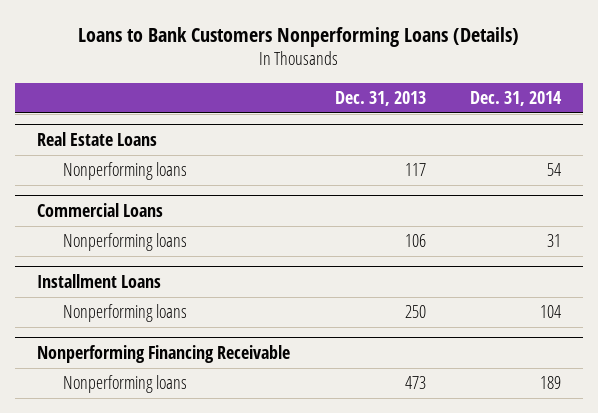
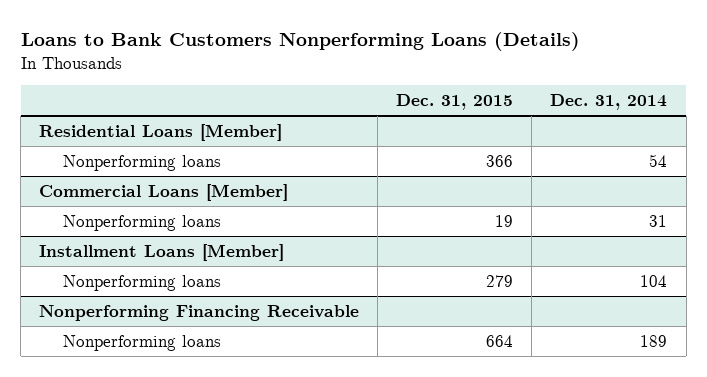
[334,90,426,106] Dec. 31, 2013 -> none
none -> [396,94,514,111] Dec. 31, 2015
[37,132,158,147] Real Estate Loans -> [39,123,283,141] Residential Loans [Member]
[37,203,164,218] Commercial Loans -> [39,183,289,201] Commercial Loans [Member]
[37,274,162,289] Installment Loans -> [39,243,285,261] Installment Loans [Member]

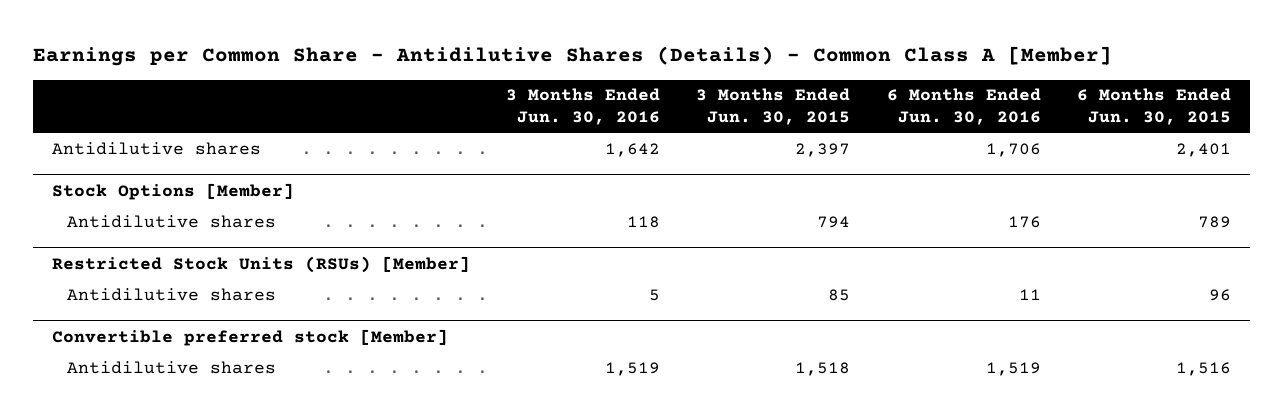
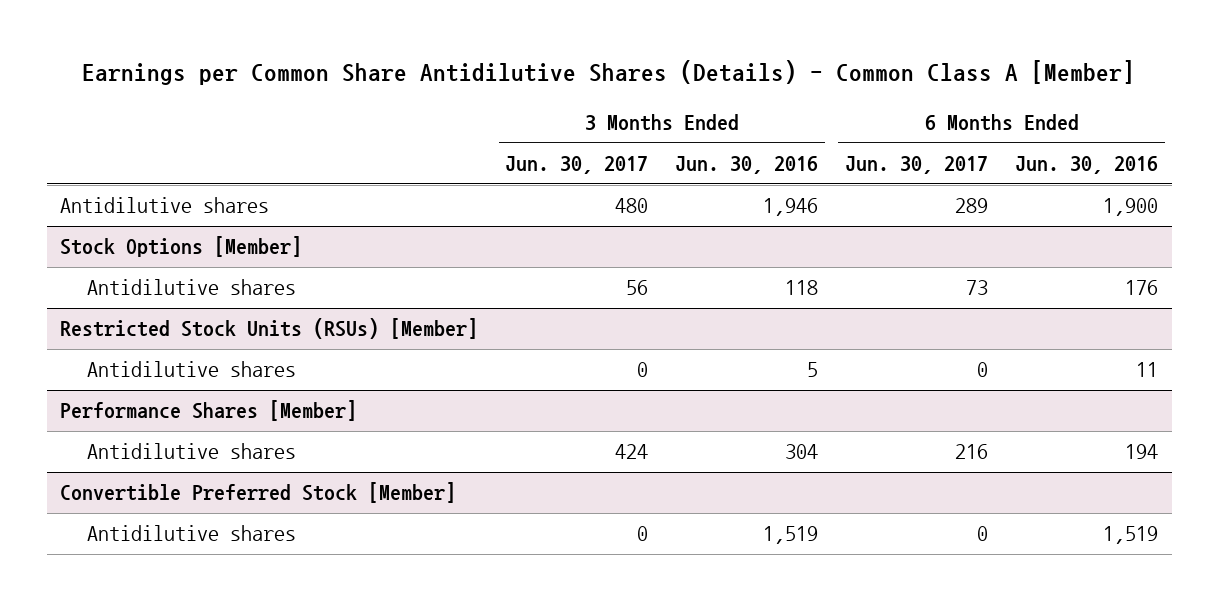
[33,46,1113,67] Earnings per Common Share - Antidilutive Shares (Details) - Common Class A [Member] -> [82,60,1136,86] Earnings per Common Share Antidilutive Shares (Details) - Common Class A [Member]
[696,88,851,126] 3 Months Ended Jun. 30, 2015 -> none
[1077,88,1232,126] 6 Months Ended Jun. 30, 2015 -> none
none -> [505,156,649,175] Jun. 30, 2017
none -> [845,156,989,175] Jun. 30, 2017
[604,142,660,157] 1,642 -> [763,198,819,217] 1,946
[985,142,1041,157] 1,706 -> [1103,198,1159,217] 1,900
[51,328,448,346] Convertible preferred stock [Member] -> [60,400,358,422] Performance Shares [Member]
none -> [86,443,296,460] Antidilutive shares
none -> [60,482,457,504] Convertible Preferred Stock [Member]

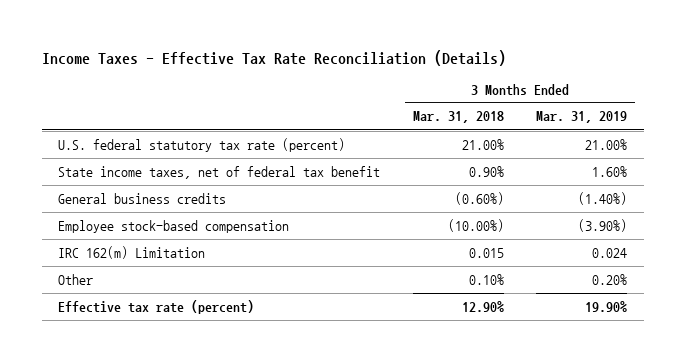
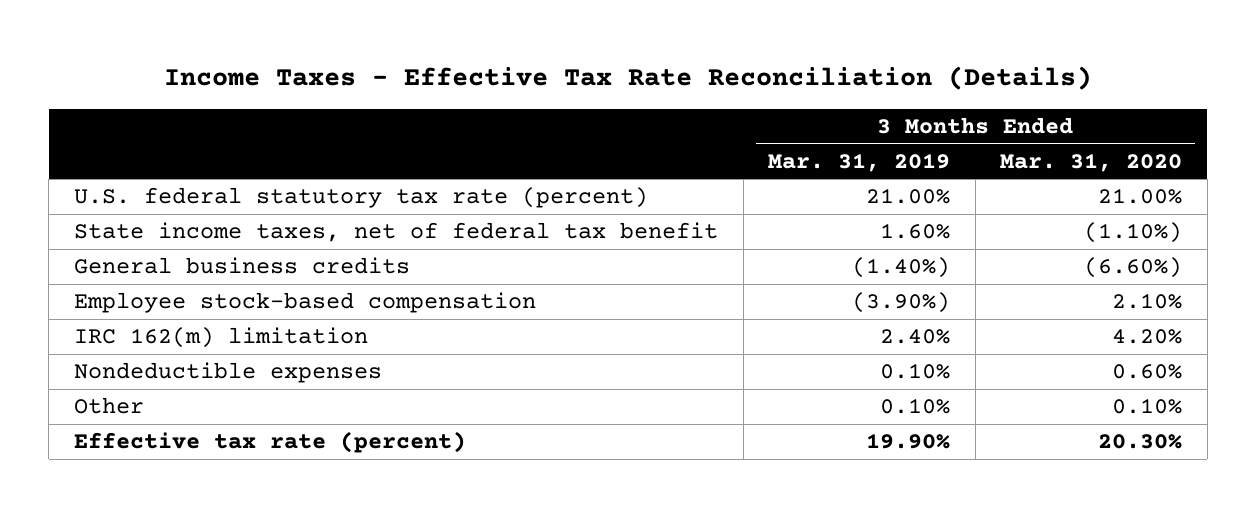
[412,111,504,124] Mar. 31, 2018 -> none
none -> [1000,152,1183,172] Mar. 31, 2020
[58,245,206,259] IRC 162(m) Limitation -> [74,327,369,349] IRC 162(m) limitation
[592,247,628,258] 0.024 -> [880,329,951,345] 2.40%
none -> [74,362,383,384] Nondeductible expenses
[592,273,628,285] 0.20% -> [880,398,951,415] 0.10%

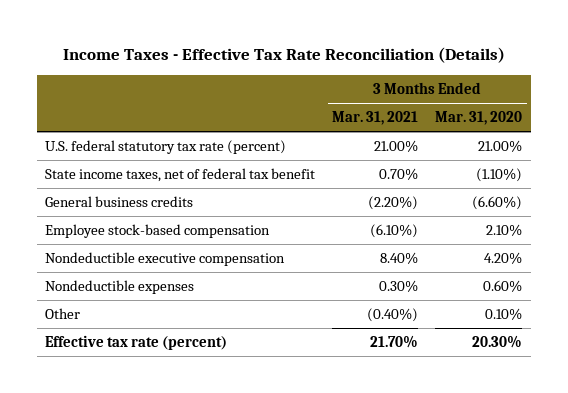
[768,152,951,172] Mar. 31, 2019 -> none
none -> [332,111,419,126] Mar. 31, 2021
[74,327,369,349] IRC 162(m) limitation -> none
none -> [45,252,286,267] Nondeductible executive compensation

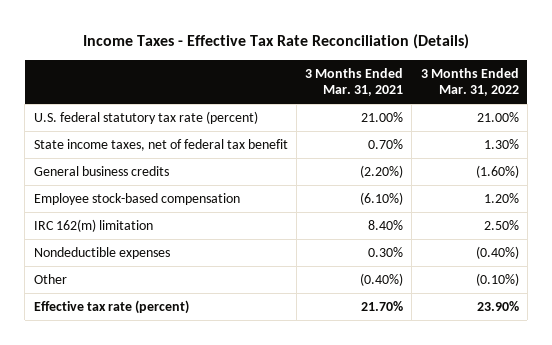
[435,111,523,126] Mar. 31, 2020 -> none
none -> [420,68,519,97] 3 Months Ended Mar. 31, 2022
[45,252,286,267] Nondeductible executive compensation -> [33,218,153,232] IRC 162(m) limitation

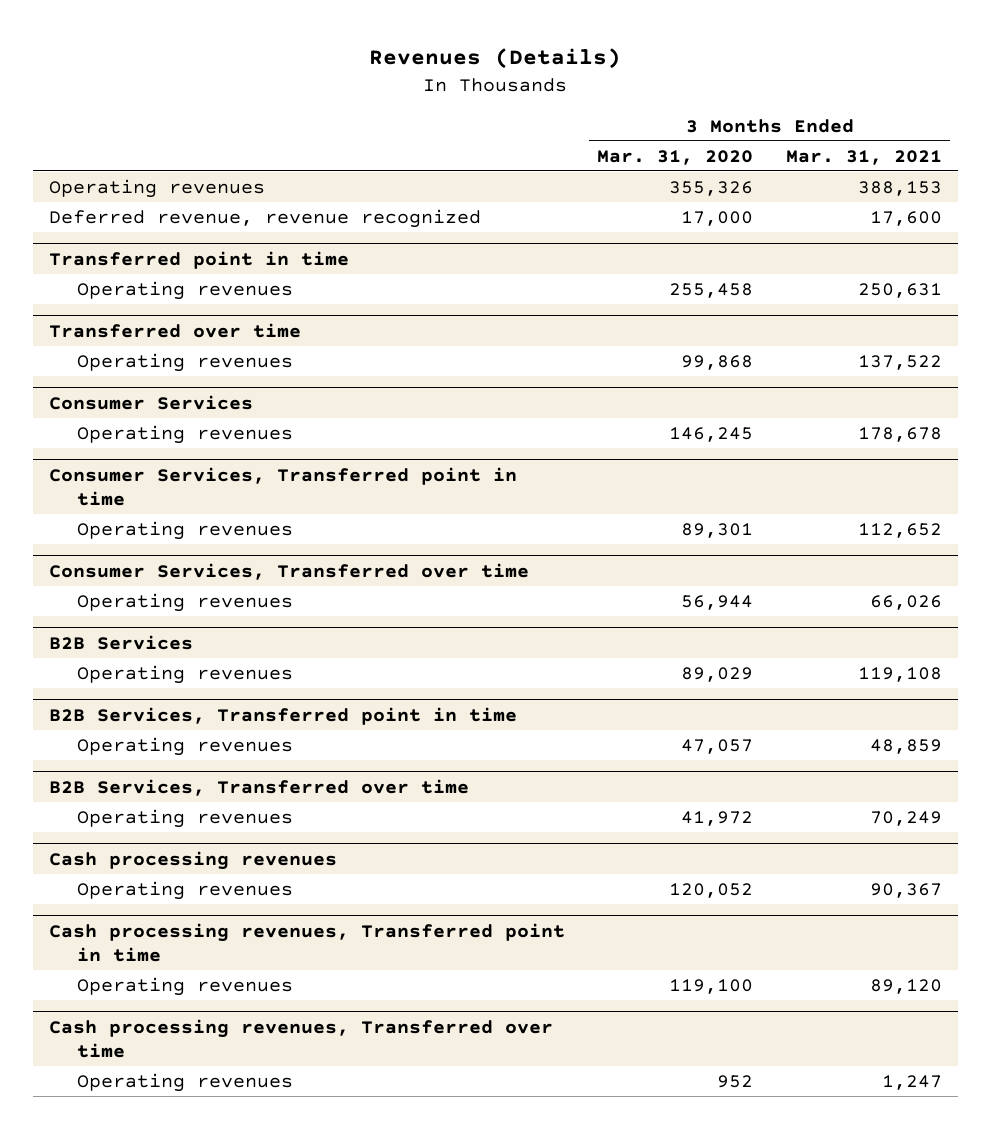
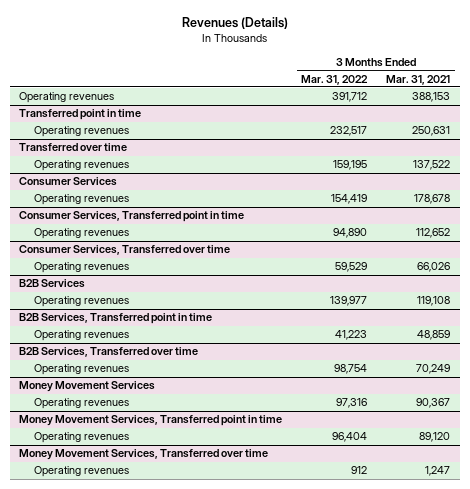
[597,149,754,165] Mar. 31, 2020 -> none
none -> [301,74,369,85] Mar. 31, 2022
[49,208,482,228] Deferred revenue, revenue recognized -> none
[49,850,338,870] Cash processing revenues -> [19,381,156,393] Money Movement Services
[49,922,566,962] Cash processing revenues, Transferred point in time -> none
none -> [19,415,283,427] Money Movement Services, Transferred point in time
[49,1018,554,1058] Cash processing revenues, Transferred over time -> none
none -> [19,449,269,461] Money Movement Services, Transferred over time

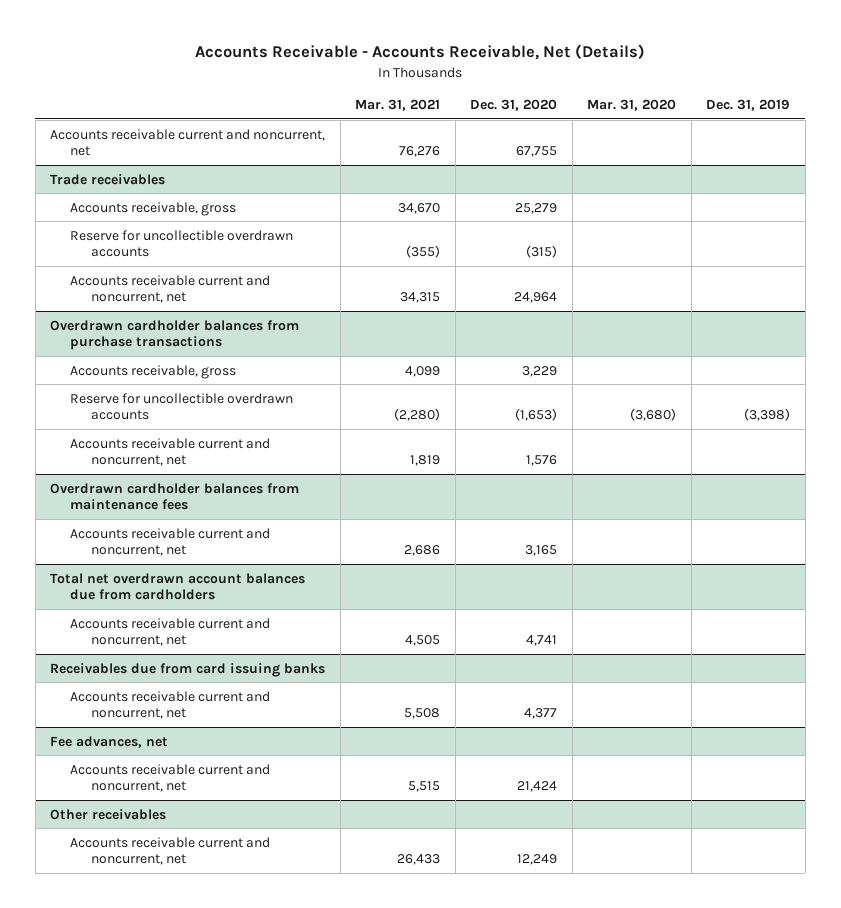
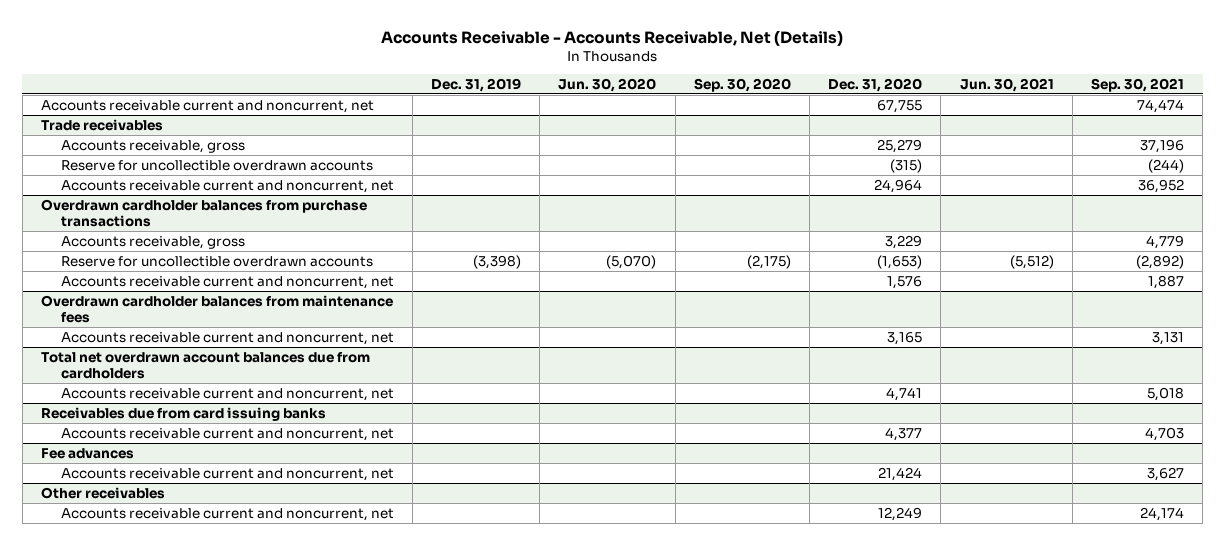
[355,99,441,112] Mar. 31, 2021 -> none
[587,99,677,112] Mar. 31, 2020 -> none
none -> [558,77,657,92] Jun. 30, 2020
none -> [693,77,791,92] Sep. 30, 2020
none -> [959,77,1054,92] Jun. 30, 2021
none -> [1090,77,1184,92] Sep. 30, 2021
[50,735,169,748] Fee advances, net -> [41,447,135,459] Fee advances

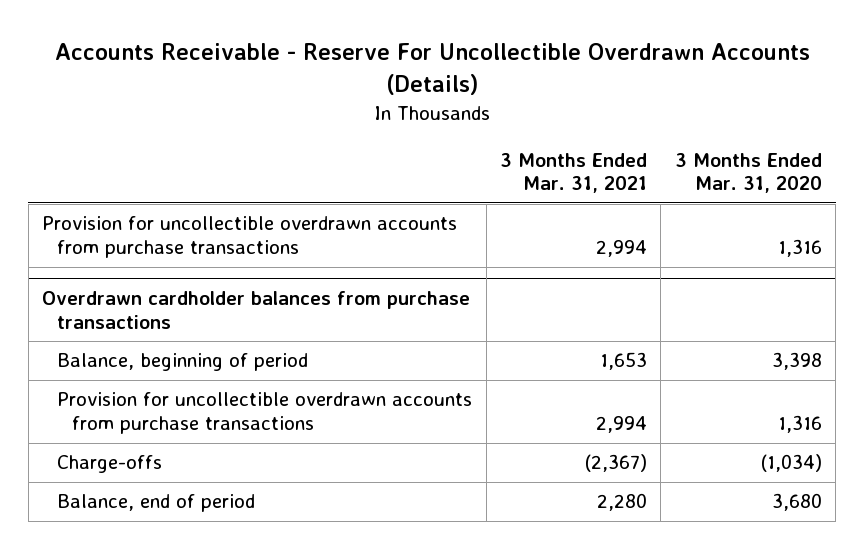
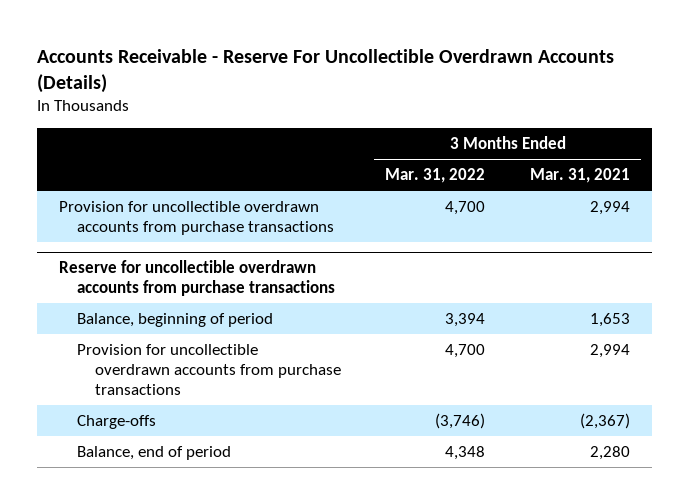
[674,152,822,194] 3 Months Ended Mar. 31, 2020 -> none
none -> [385,168,486,184] Mar. 31, 2022
[42,291,471,329] Overdrawn cardholder balances from purchase transactions -> [58,260,335,297] Reserve for uncollectible overdrawn accounts from purchase transactions

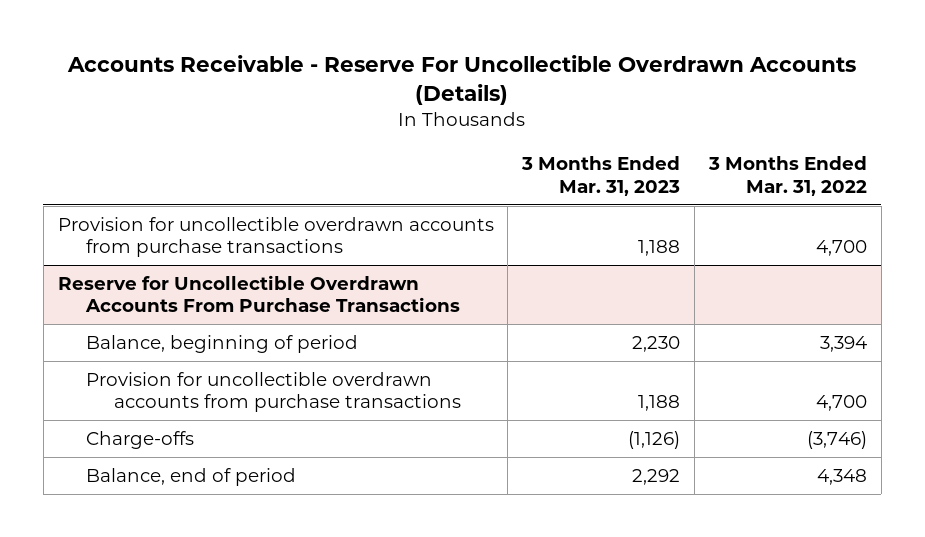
[530,168,631,184] Mar. 31, 2021 -> none
none -> [521,156,681,196] 3 Months Ended Mar. 31, 2023
[58,260,335,297] Reserve for uncollectible overdrawn accounts from purchase transactions -> [57,275,460,313] Reserve for Uncollectible Overdrawn Accounts From Purchase Transactions

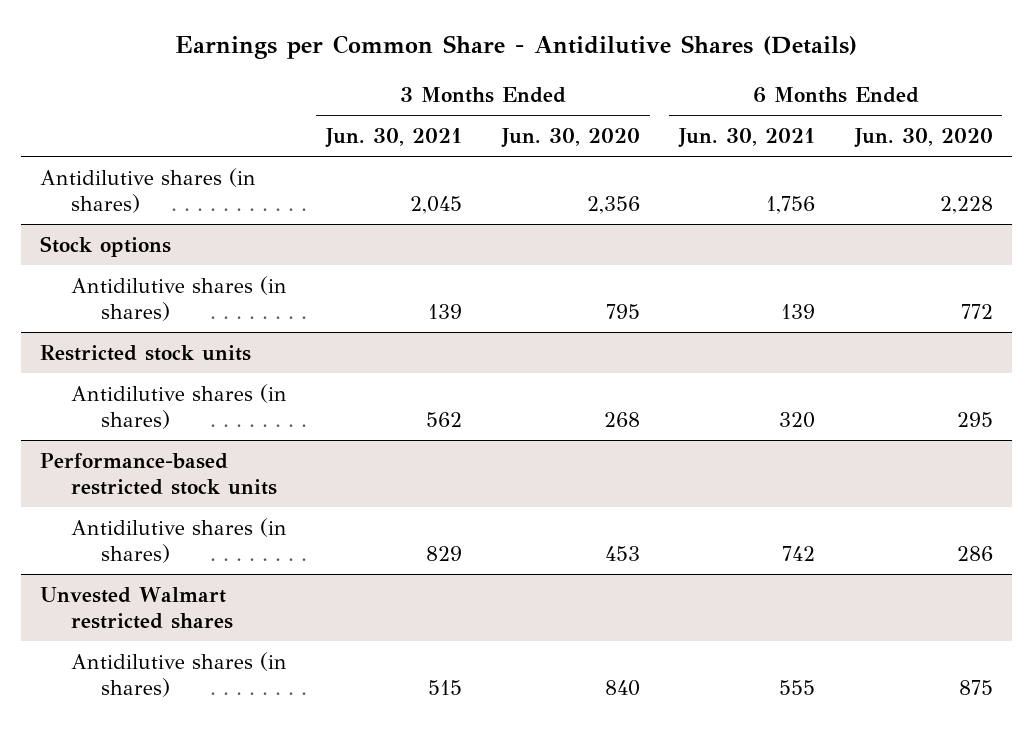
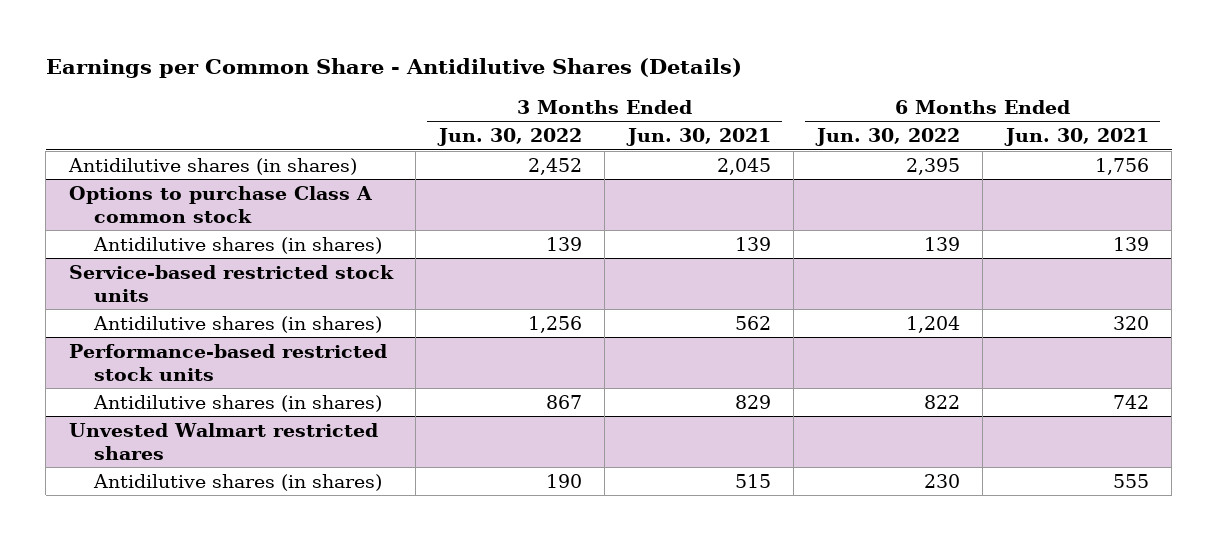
[500,128,640,149] Jun. 30, 2020 -> none
[853,128,993,149] Jun. 30, 2020 -> none
none -> [436,128,582,147] Jun. 30, 2022
none -> [814,128,960,147] Jun. 30, 2022
[40,235,172,257] Stock options -> [68,185,372,223] Options to purchase Class A common stock
[40,344,252,361] Restricted stock units -> [68,264,394,302] Service-based restricted stock units

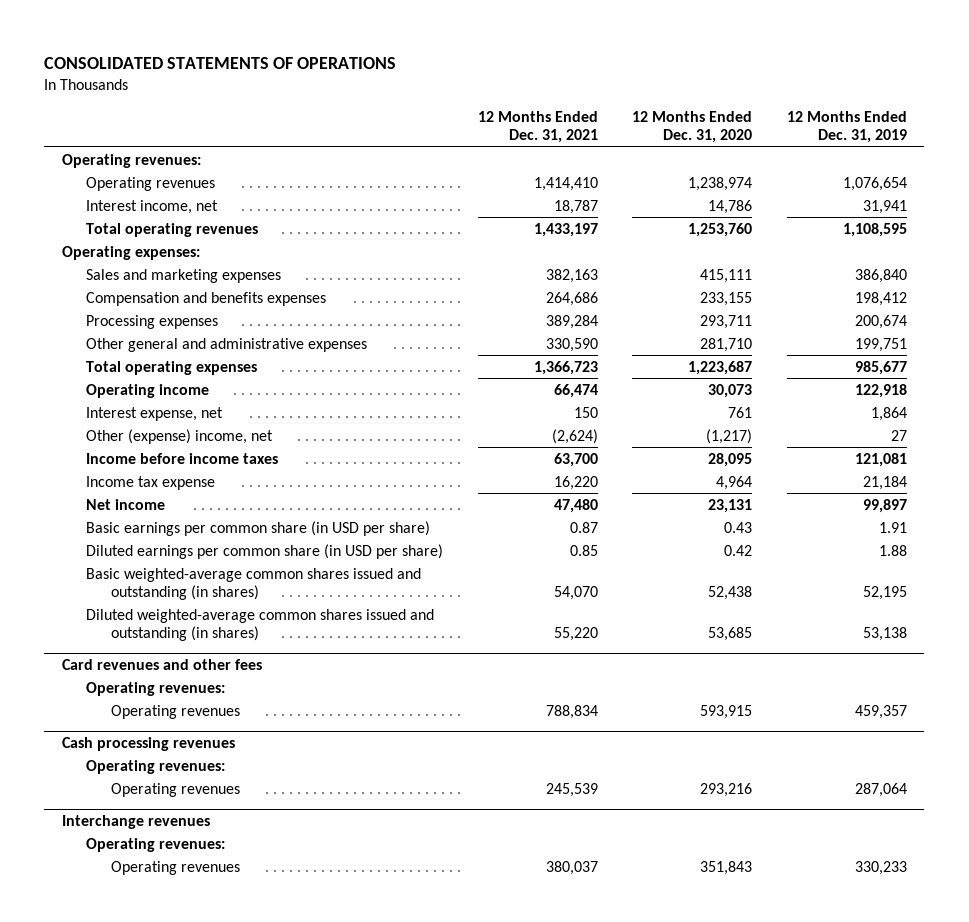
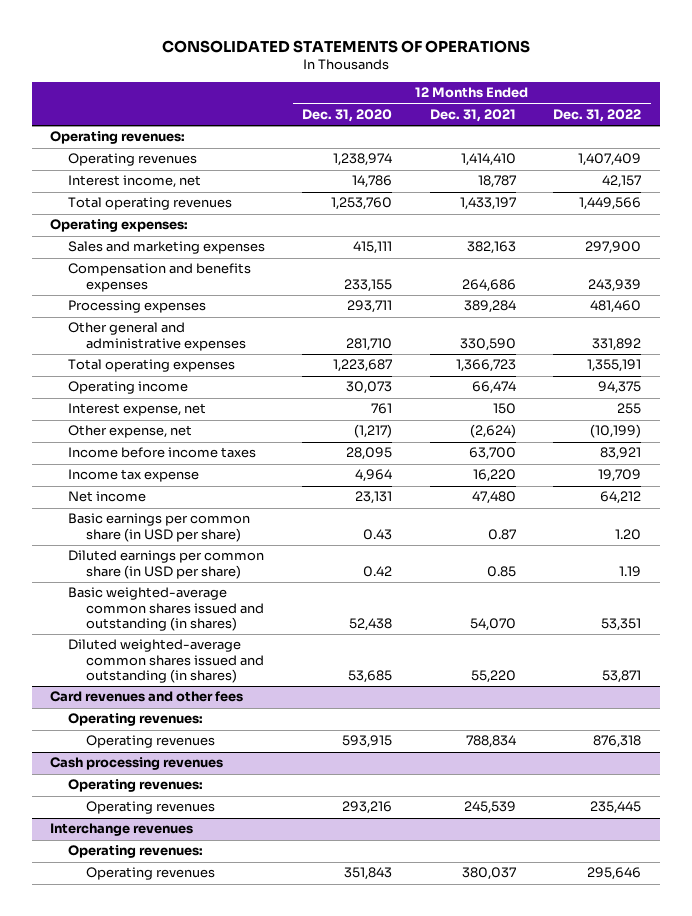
[787,111,908,144] 12 Months Ended Dec. 31, 2019 -> none
none -> [553,108,642,122] Dec. 31, 2022
[86,428,274,444] Other (expense) income, net -> [68,425,193,439] Other expense, net

